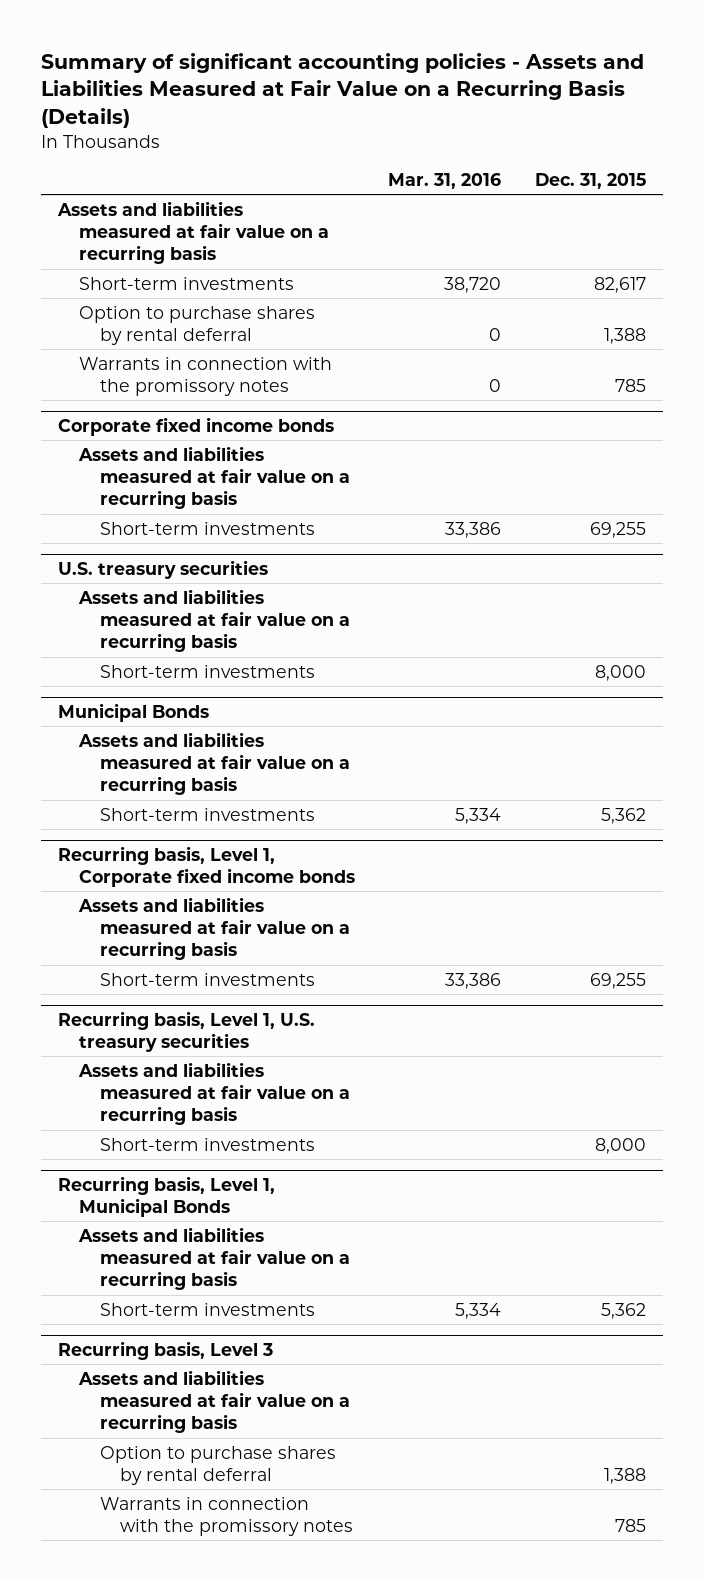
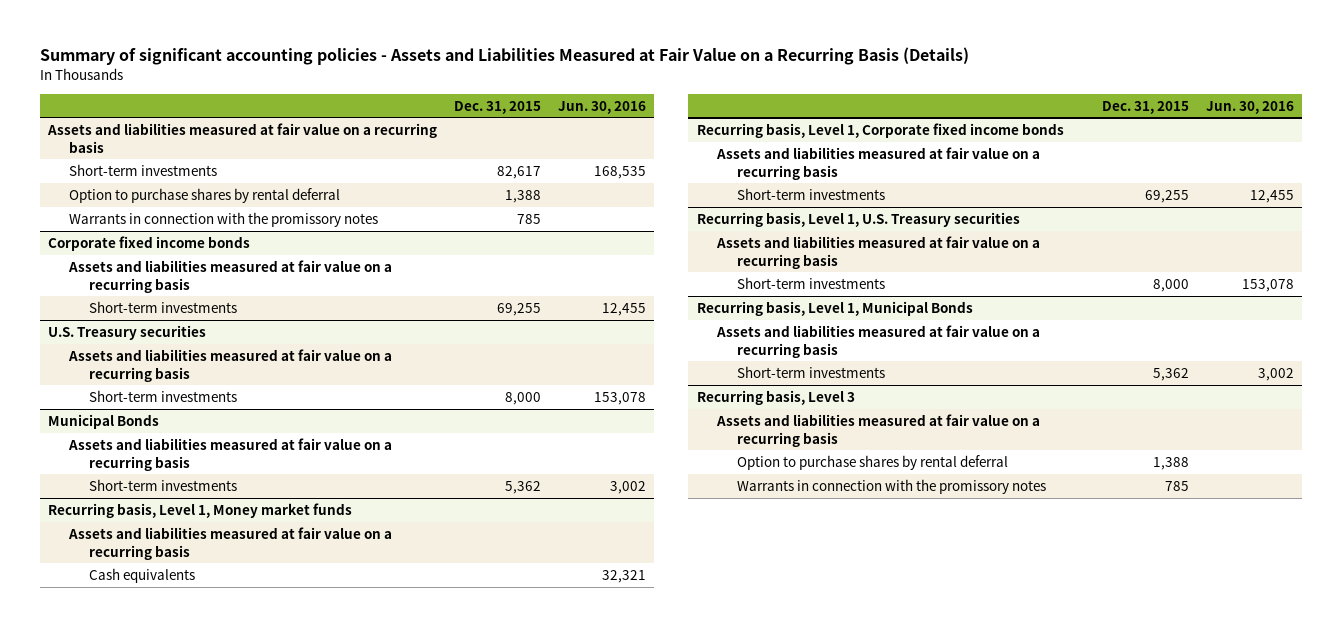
[388,172,502,189] Mar. 31, 2016 -> none
none -> [557,100,646,114] Jun. 30, 2016
[58,559,269,579] U.S. treasury securities -> [48,324,207,340] U.S. Treasury securities
none -> [48,502,353,518] Recurring basis, Level 1, Money market funds
none -> [67,526,392,560] Assets and liabilities measured at fair value on a recurring basis
none -> [88,567,195,583] Cash equivalents
[58,1010,316,1053] Recurring basis, Level 1, U.S. treasury securities -> [696,211,1020,227] Recurring basis, Level 1, U.S. Treasury securities

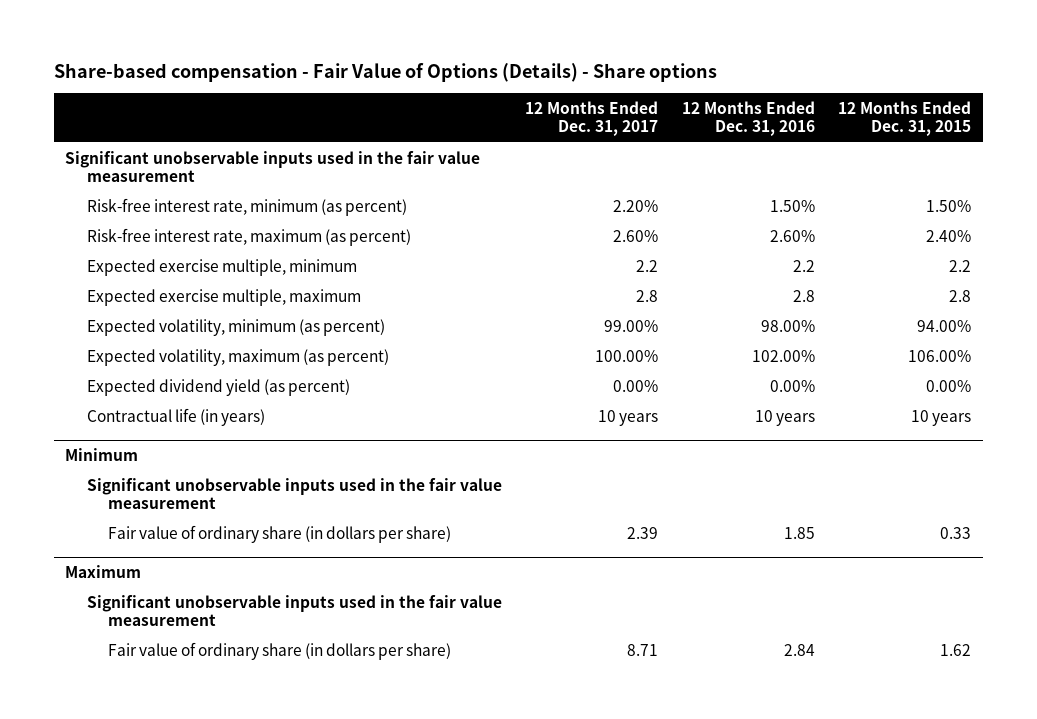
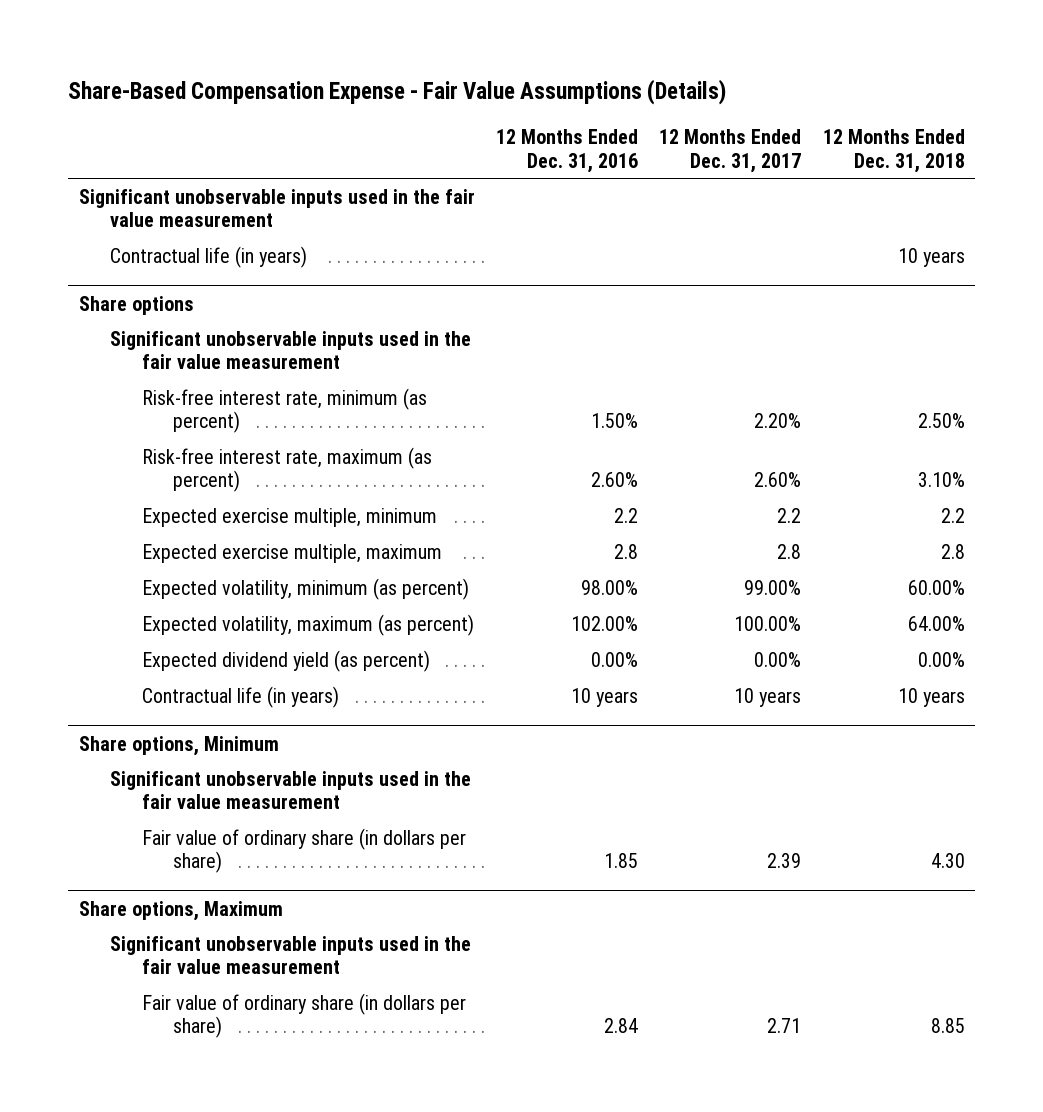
[53,62,717,82] Share-based compensation - Fair Value of Options (Details) - Share options -> [68,79,727,106] Share-Based Compensation Expense - Fair Value Assumptions (Details)
[838,101,972,137] 12 Months Ended Dec. 31, 2015 -> none
none -> [822,129,965,173] 12 Months Ended Dec. 31, 2018
none -> [110,245,308,268] Contractual life (in years)
none -> [78,295,194,315] Share options
none -> [110,330,472,370] Significant unobservable inputs used in the fair value measurement
[65,447,139,461] Minimum -> none
none -> [78,735,279,756] Share options, Minimum
[65,564,142,578] Maximum -> none
none -> [78,900,283,921] Share options, Maximum
[627,643,659,656] 8.71 -> [767,1018,802,1034] 2.71

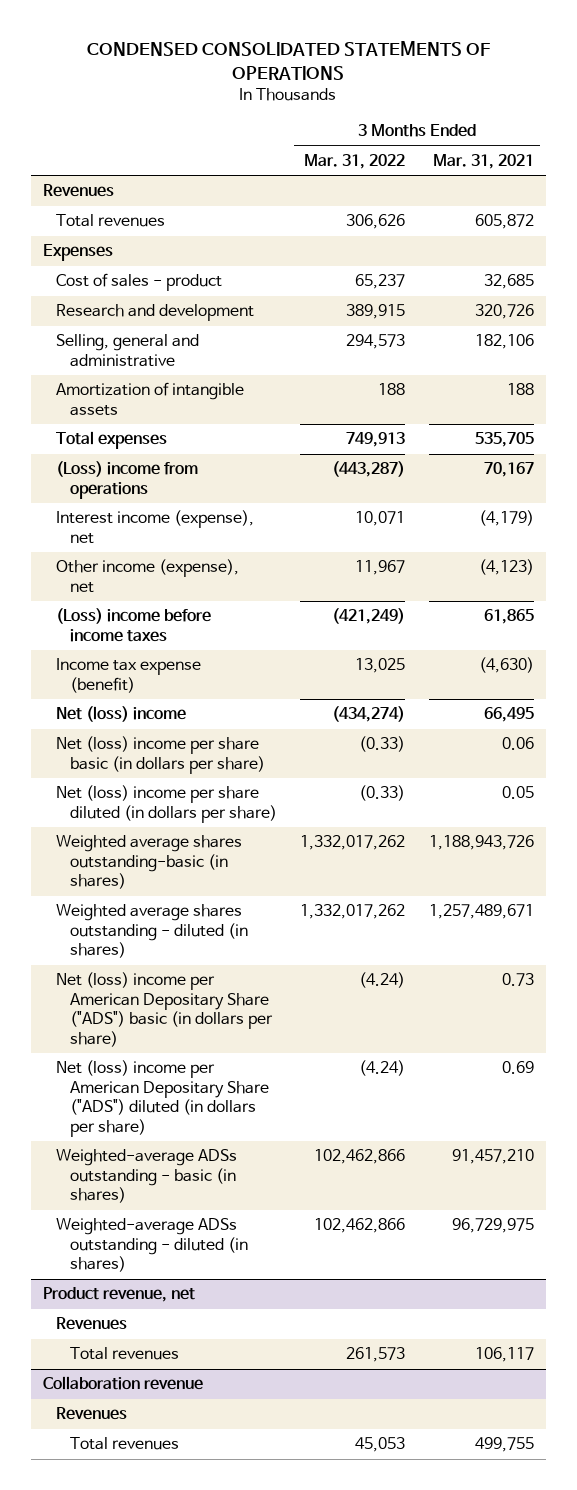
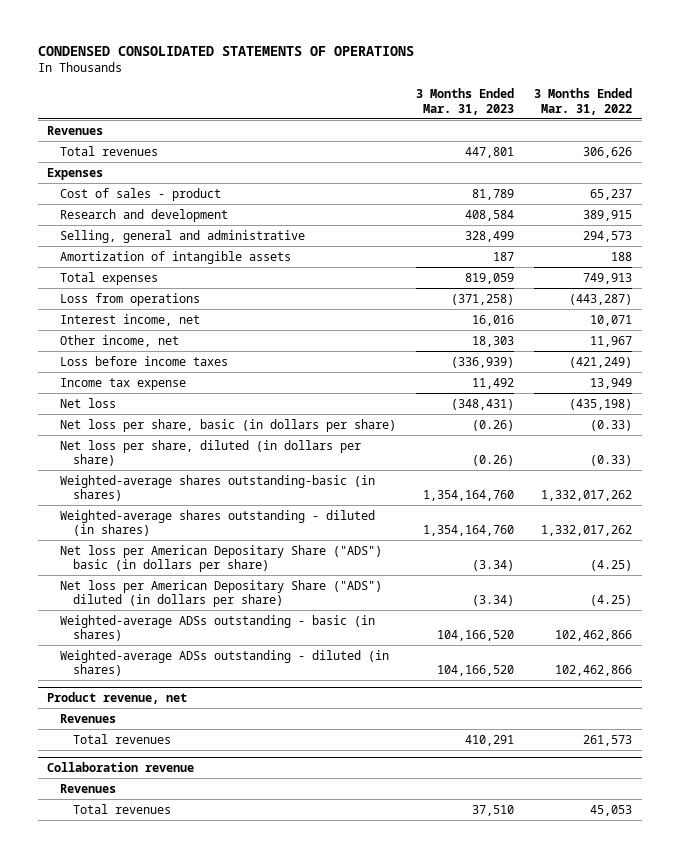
[432,153,534,169] Mar. 31, 2021 -> none
none -> [416,88,515,115] 3 Months Ended Mar. 31, 2023
[56,461,199,499] (Loss) income from operations -> [60,292,201,306] Loss from operations
[56,510,255,544] Interest income (expense), net -> [60,313,201,326] Interest income, net
[56,559,240,593] Other income (expense), net -> [60,334,180,347] Other income, net
[56,608,212,642] (Loss) income before income taxes -> [60,355,229,366] Loss before income taxes
[56,658,202,693] Income tax expense (benefit) -> [60,377,187,390] Income tax expense
[355,658,406,674] 13,025 -> [590,377,633,389] 13,949
[56,706,187,723] Net (loss) income -> [60,397,117,408] Net loss
[332,706,406,723] (434,274) -> [569,398,633,410] (435,198)
[56,736,265,774] Net (loss) income per share basic (in dollars per share) -> [60,418,397,432] Net loss per share, basic (in dollars per share)
[56,785,277,823] Net (loss) income per share diluted (in dollars per share) -> [60,439,362,467] Net loss per share, diluted (in dollars per share)
[56,835,243,890] Weighted average shares outstanding-basic (in shares) -> [60,474,376,502] Weighted-average shares outstanding-basic (in shares)
[56,904,248,959] Weighted average shares outstanding - diluted (in shares) -> [60,509,376,537] Weighted-average shares outstanding - diluted (in shares)
[56,972,273,1048] Net (loss) income per American Depositary Share ("ADS") basic (in dollars per share) -> [60,544,383,573] Net loss per American Depositary Share ("ADS") basic (in dollars per share)
[359,972,406,989] (4.24) -> [590,560,633,572] (4.25)
[56,1060,269,1138] Net (loss) income per American Depositary Share ("ADS") diluted (in dollars per share) -> [60,579,383,608] Net loss per American Depositary Share ("ADS") diluted (in dollars per share)
[359,1060,406,1077] (4.24) -> [590,595,633,607] (4.25)

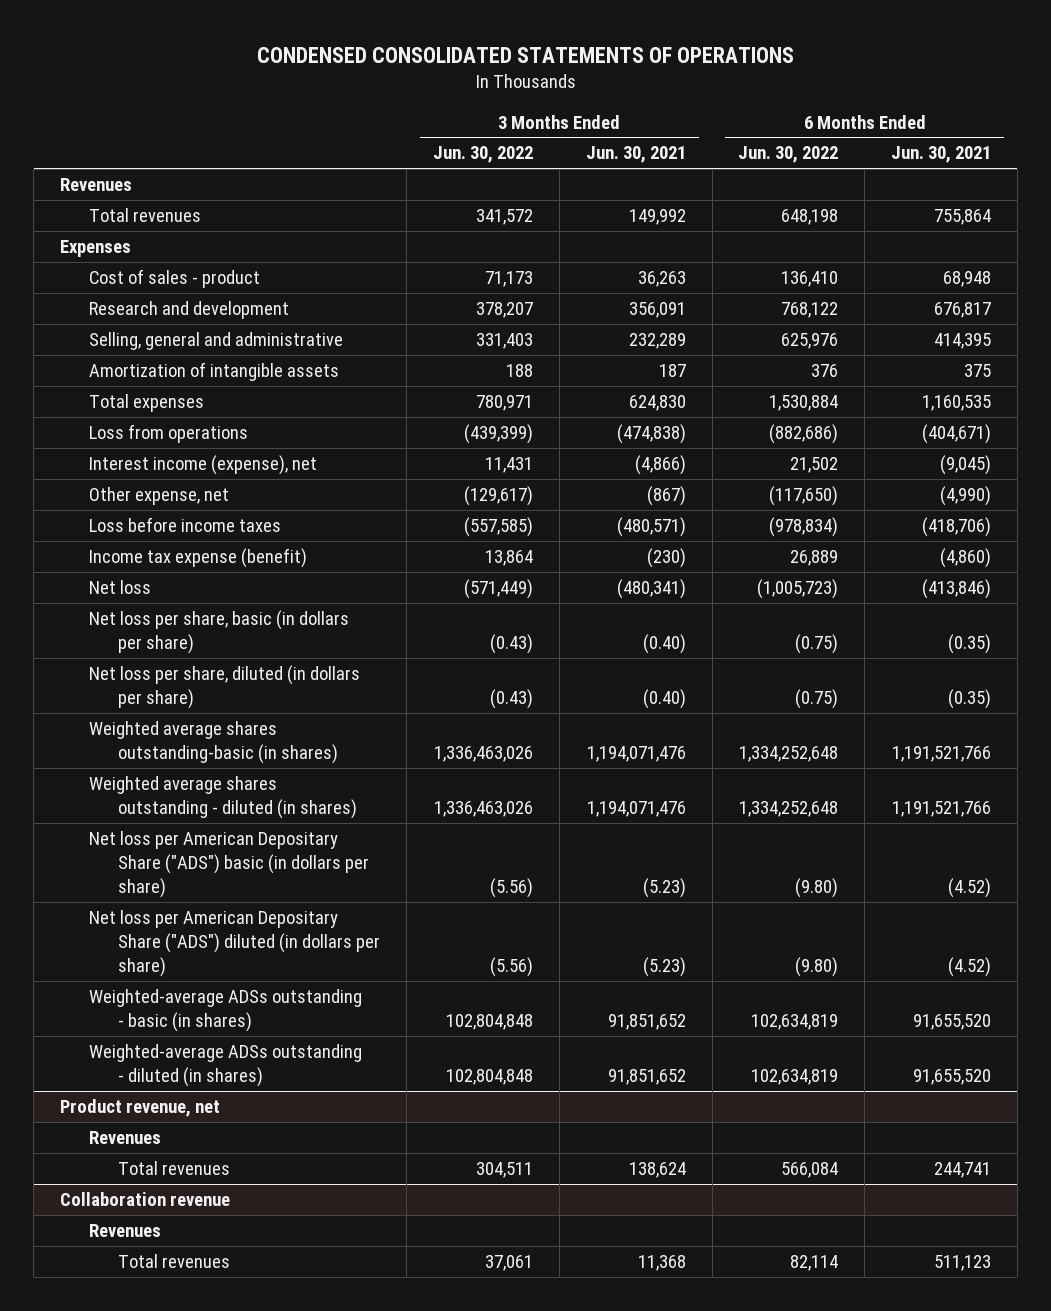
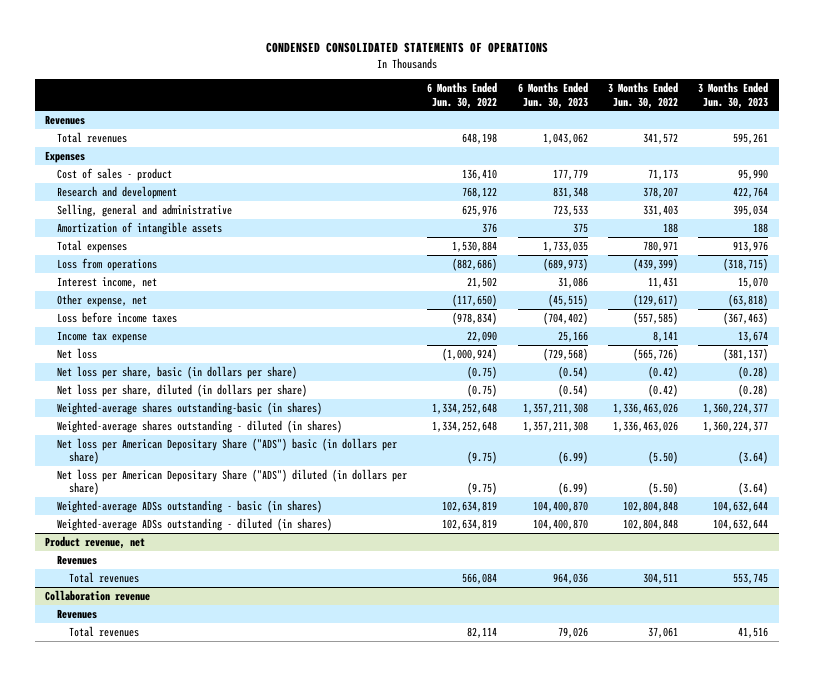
[585,146,686,164] Jun. 30, 2021 -> none
[891,146,992,164] Jun. 30, 2021 -> none
none -> [517,82,588,109] 6 Months Ended Jun. 30, 2023
none -> [698,82,769,109] 3 Months Ended Jun. 30, 2023
[89,455,318,476] Interest income (expense), net -> [56,276,157,288] Interest income, net
[89,548,308,569] Income tax expense (benefit) -> [56,330,147,343] Income tax expense
[484,550,533,567] 13,864 -> [653,330,679,342] 8,141
[790,550,839,567] 26,889 -> [467,330,498,342] 22,090
[463,579,533,600] (571,449) -> [633,347,679,361] (565,726)
[757,579,839,600] (1,005,723) -> [442,347,498,361] (1,000,924)
[489,633,533,654] (0.43) -> [648,365,679,379] (0.42)
[489,688,533,709] (0.43) -> [648,383,679,397] (0.42)
[89,721,339,764] Weighted average shares outstanding-basic (in shares) -> [56,401,322,415] Weighted-average shares outstanding-basic (in shares)
[89,776,358,819] Weighted average shares outstanding - diluted (in shares) -> [56,419,342,433] Weighted-average shares outstanding - diluted (in shares)
[489,877,533,898] (5.56) -> [648,451,679,465] (5.50)
[795,877,839,898] (9.80) -> [467,451,498,465] (9.75)
[489,956,533,977] (5.56) -> [648,482,679,496] (5.50)
[795,956,839,977] (9.80) -> [467,482,498,496] (9.75)

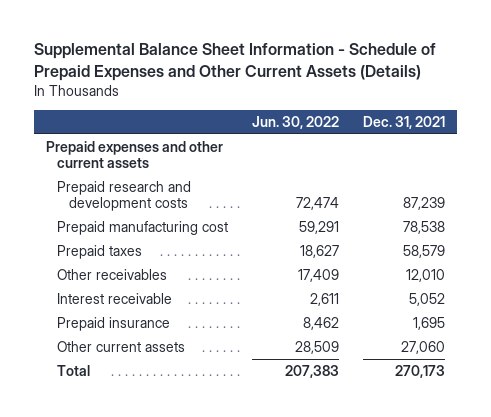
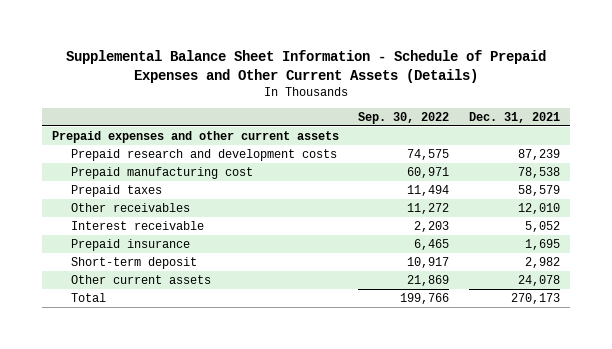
[252,116,340,130] Jun. 30, 2022 -> none
none -> [358,112,450,125] Sep. 30, 2022
none -> [70,256,197,269] Short-term deposit
[401,341,446,355] 27,060 -> [518,274,561,286] 24,078

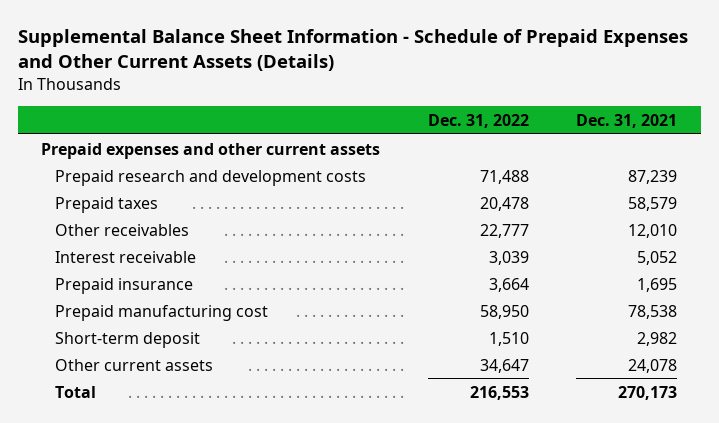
[358,112,450,125] Sep. 30, 2022 -> none
none -> [427,113,529,128] Dec. 31, 2022
[70,166,253,179] Prepaid manufacturing cost -> [54,304,268,321] Prepaid manufacturing cost

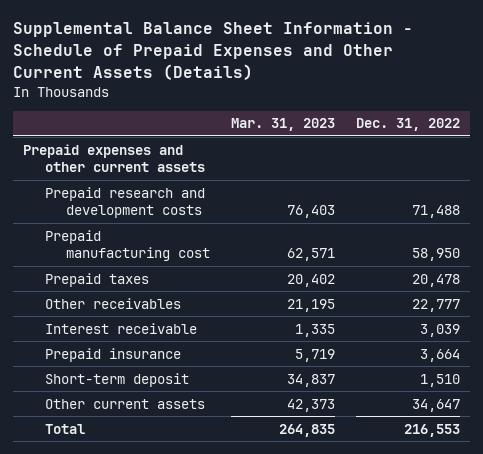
[576,113,678,128] Dec. 31, 2021 -> none
none -> [231,118,336,132] Mar. 31, 2023
[54,304,268,321] Prepaid manufacturing cost -> [44,229,211,262] Prepaid manufacturing cost

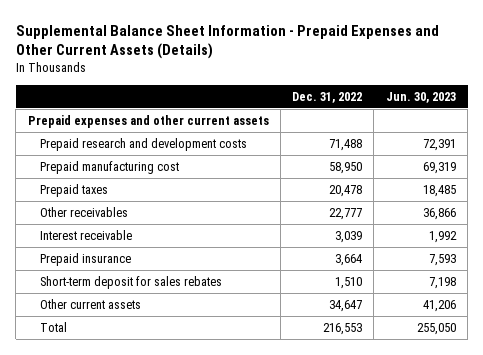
[12,22,413,80] Supplemental Balance Sheet Information - Schedule of Prepaid Expenses and Other Current Assets (Details) -> [15,24,439,60] Supplemental Balance Sheet Information - Prepaid Expenses and Other Current Assets (Details)
[231,118,336,132] Mar. 31, 2023 -> none
none -> [385,92,456,104] Jun. 30, 2023
[44,372,189,387] Short-term deposit -> [39,275,222,289] Short-term deposit for sales rebates

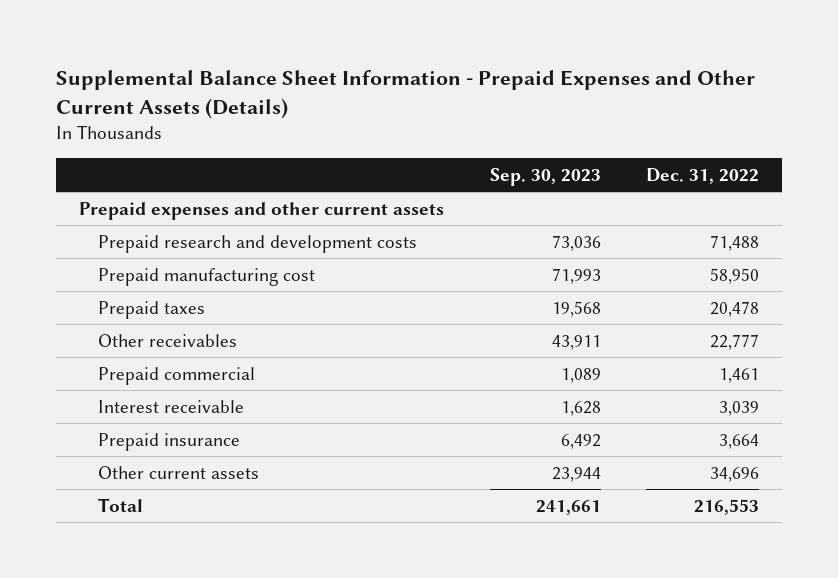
[385,92,456,104] Jun. 30, 2023 -> none
none -> [489,167,601,186] Sep. 30, 2023
none -> [98,366,256,385] Prepaid commercial
[39,275,222,289] Short-term deposit for sales rebates -> none
[329,299,363,312] 34,647 -> [710,466,760,482] 34,696

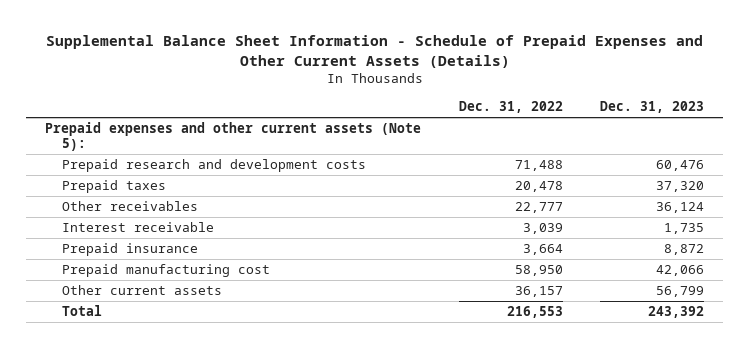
[55,69,755,120] Supplemental Balance Sheet Information - Prepaid Expenses and Other Current Assets (Details) -> [45,35,703,69] Supplemental Balance Sheet Information - Schedule of Prepaid Expenses and Other Current Assets (Details)
[489,167,601,186] Sep. 30, 2023 -> none
none -> [600,101,705,114] Dec. 31, 2023
[78,201,444,220] Prepaid expenses and other current assets -> [45,122,422,151] Prepaid expenses and other current assets (Note 5):
[98,366,256,385] Prepaid commercial -> none
[98,267,316,286] Prepaid manufacturing cost -> [61,264,270,278] Prepaid manufacturing cost
[710,466,760,482] 34,696 -> [514,286,563,298] 36,157

